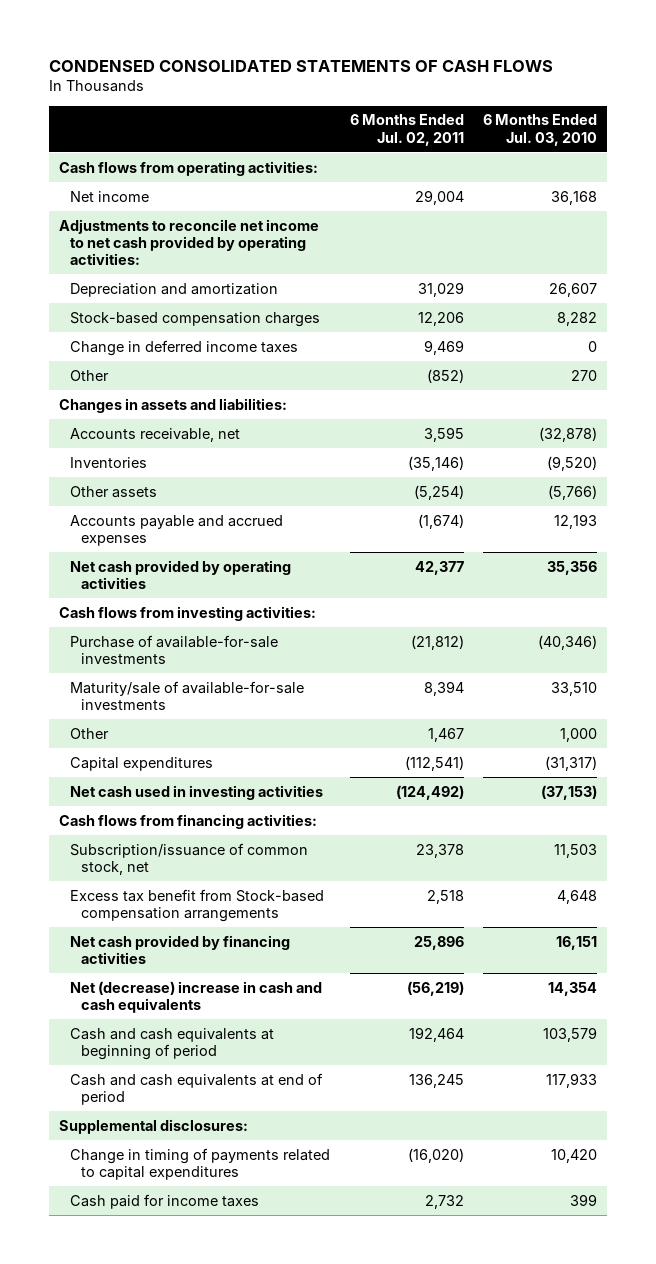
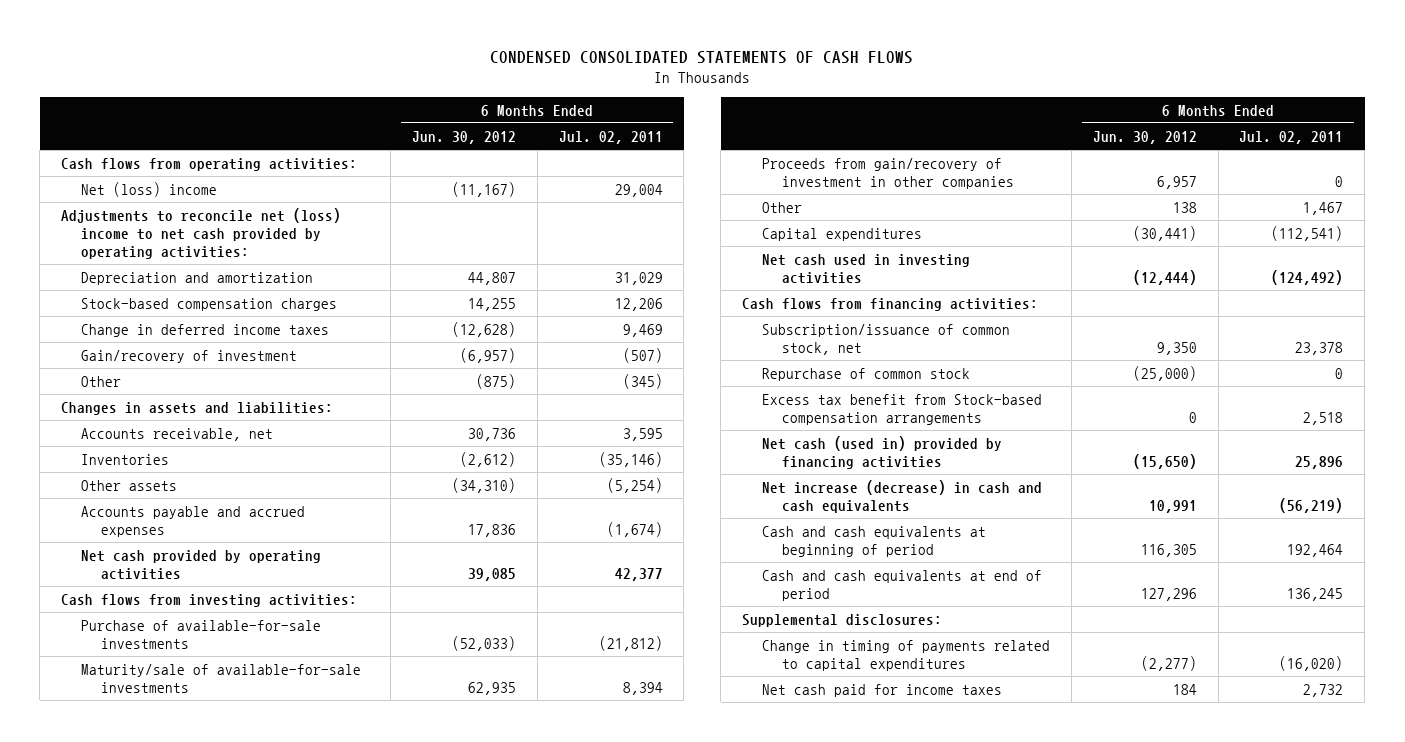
[483,114,598,146] 6 Months Ended Jul. 03, 2010 -> none
none -> [411,130,516,144] Jun. 30, 2012
[69,190,149,202] Net income -> [81,181,218,197] Net (loss) income
[59,218,320,265] Adjustments to reconcile net income to net cash provided by operating activities: -> [61,207,342,259] Adjustments to reconcile net (loss) income to net cash provided by operating activities:
none -> [81,349,298,363] Gain/recovery of investment
[426,368,464,383] (852) -> [622,373,663,389] (345)
none -> [761,157,1014,189] Proceeds from gain/recovery of investment in other companies
none -> [761,367,970,381] Repurchase of common stock
[69,934,290,964] Net cash provided by financing activities -> [761,435,1002,469] Net cash (used in) provided by financing activities
[69,980,322,1013] Net (decrease) increase in cash and cash equivalents -> [761,479,1042,513] Net increase (decrease) in cash and cash equivalents
[69,1193,259,1209] Cash paid for income taxes -> [761,683,1002,697] Net cash paid for income taxes

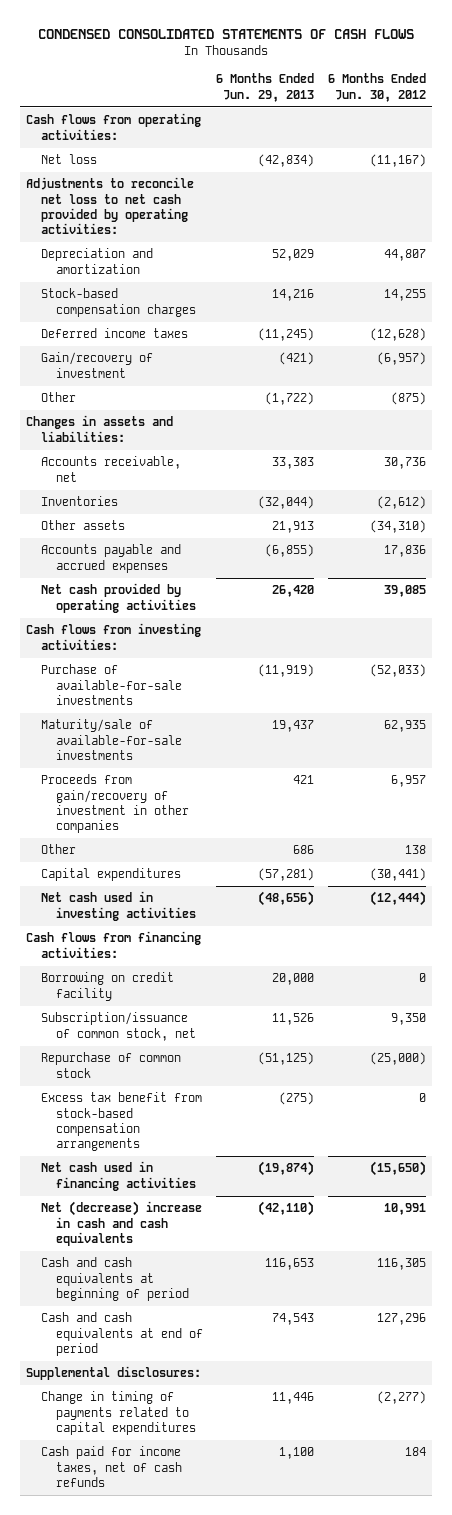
[558,130,663,144] Jul. 02, 2011 -> none
none -> [216,73,315,102] 6 Months Ended Jun. 29, 2013
[81,181,218,197] Net (loss) income -> [41,154,98,165] Net loss
[61,207,342,259] Adjustments to reconcile net (loss) income to net cash provided by operating activities: -> [26,177,195,235] Adjustments to reconcile net loss to net cash provided by operating activities:
[81,323,330,337] Change in deferred income taxes -> [41,328,189,339] Deferred income taxes
none -> [41,972,175,1001] Borrowing on credit facility
[761,393,1042,425] Excess tax benefit from Stock-based compensation arrangements -> [41,1092,203,1152] Excess tax benefit from stock-based compensation arrangements
[761,435,1002,469] Net cash (used in) provided by financing activities -> [41,1161,196,1191] Net cash used in financing activities
[761,479,1042,513] Net increase (decrease) in cash and cash equivalents -> [41,1201,203,1247] Net (decrease) increase in cash and cash equivalents
[761,683,1002,697] Net cash paid for income taxes -> [41,1446,182,1488] Cash paid for income taxes, net of cash refunds

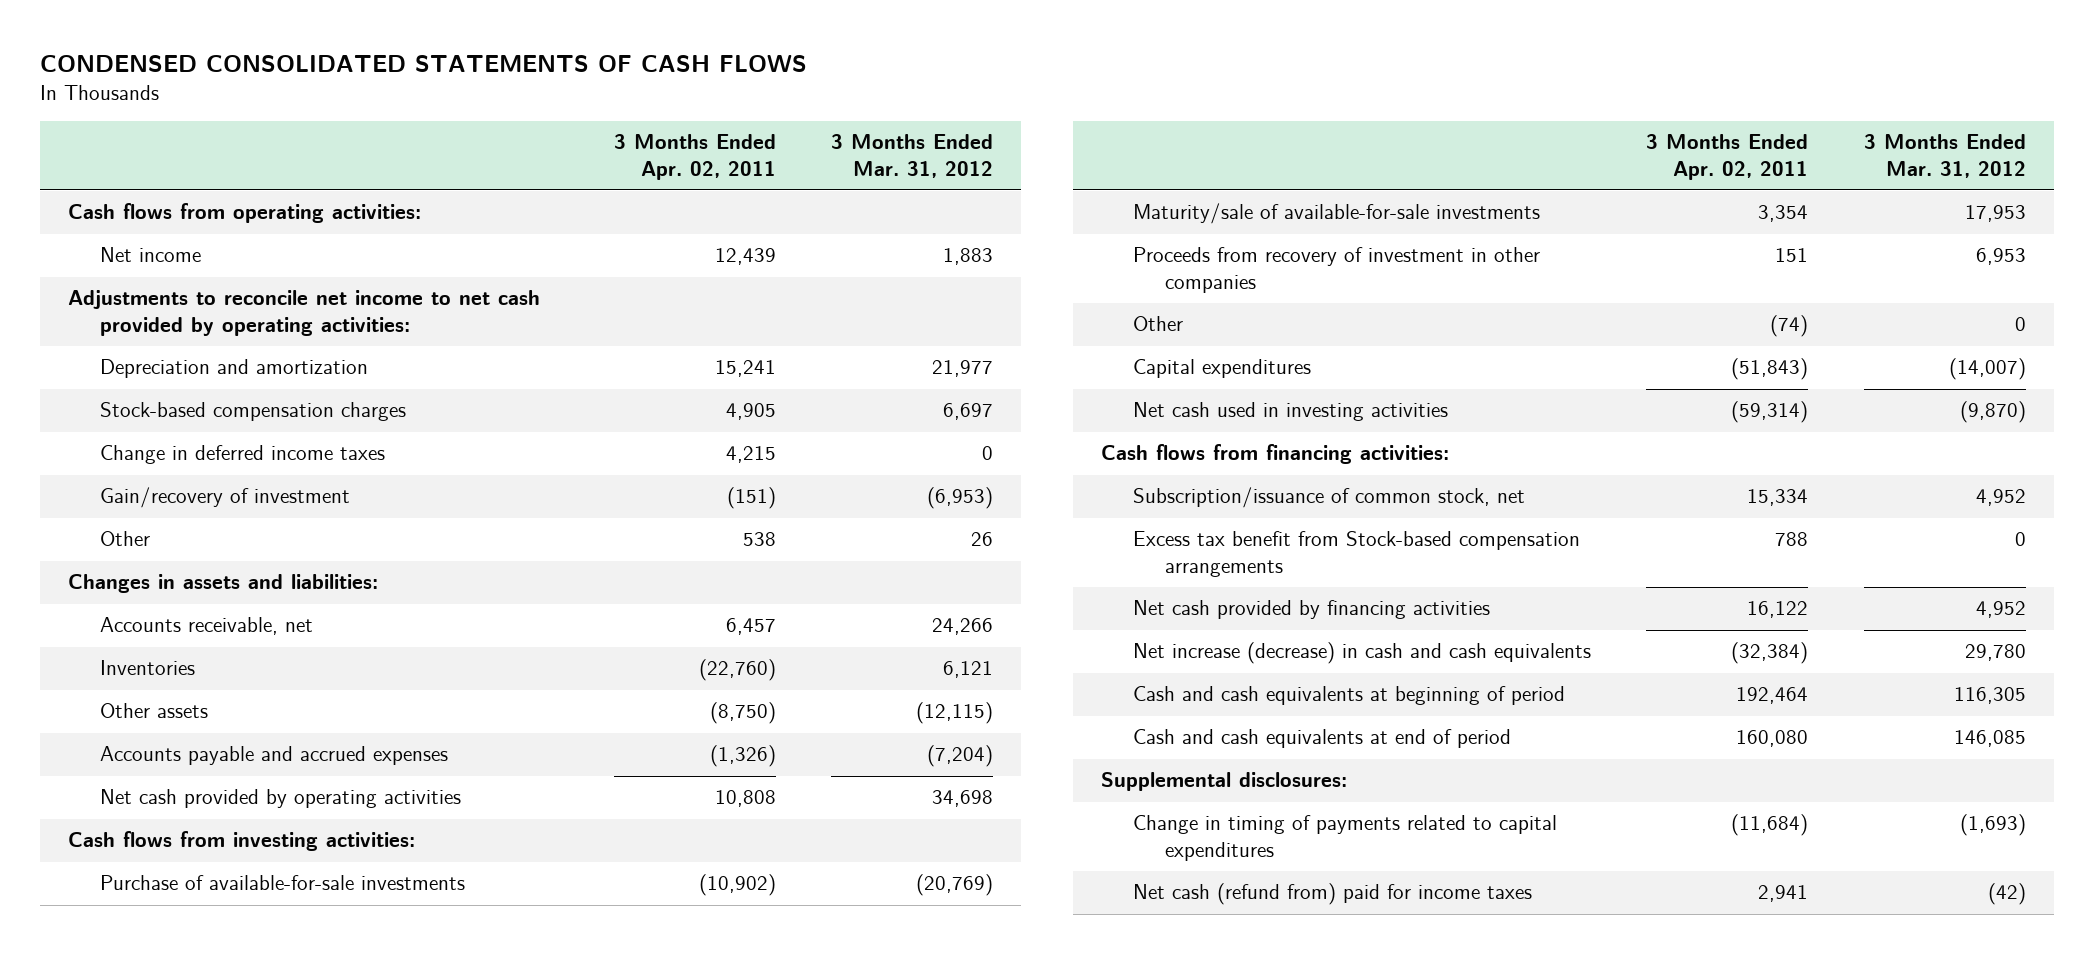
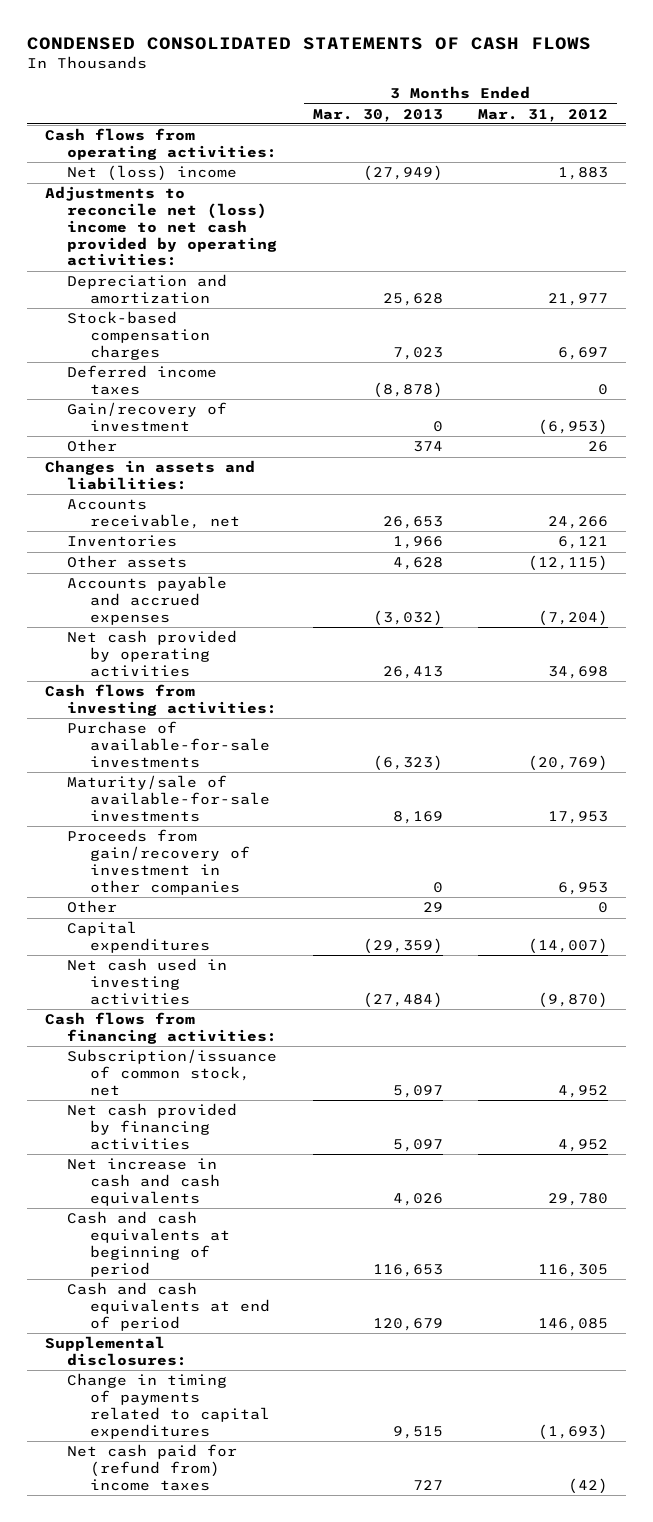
[613,134,776,180] 3 Months Ended Apr. 02, 2011 -> none
none -> [312,108,443,122] Mar. 30, 2013
[99,247,201,263] Net income -> [67,165,238,182] Net (loss) income
[67,290,540,337] Adjustments to reconcile net income to net cash provided by operating activities: -> [44,186,278,267] Adjustments to reconcile net (loss) income to net cash provided by operating activities:
[99,445,385,465] Change in deferred income taxes -> [67,365,218,396] Deferred income taxes
[1132,247,1540,294] Proceeds from recovery of investment in other companies -> [67,829,251,895] Proceeds from gain/recovery of investment in other companies
[1132,531,1580,578] Excess tax benefit from Stock-based compensation arrangements -> none
[1132,642,1591,665] Net increase (decrease) in cash and cash equivalents -> [67,1158,221,1206] Net increase in cash and cash equivalents
[1132,883,1532,906] Net cash (refund from) paid for income taxes -> [67,1444,238,1491] Net cash paid for (refund from) income taxes

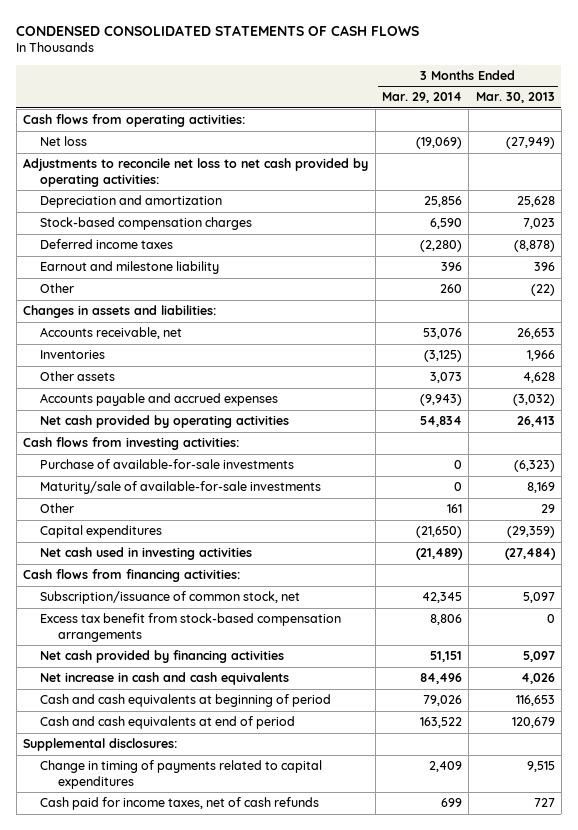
[478,108,609,122] Mar. 31, 2012 -> none
none -> [381,92,462,104] Mar. 29, 2014
[67,165,238,182] Net (loss) income -> [40,136,88,147] Net loss
[44,186,278,267] Adjustments to reconcile net (loss) income to net cash provided by operating activities: -> [23,158,369,187] Adjustments to reconcile net loss to net cash provided by operating activities:
[67,402,228,433] Gain/recovery of investment -> none
none -> [40,261,220,275] Earnout and milestone liability
[412,441,443,453] 374 -> [530,284,555,297] (22)
[67,829,251,895] Proceeds from gain/recovery of investment in other companies -> none
none -> [40,613,342,642] Excess tax benefit from stock-based compensation arrangements
[67,1444,238,1491] Net cash paid for (refund from) income taxes -> [40,797,320,811] Cash paid for income taxes, net of cash refunds

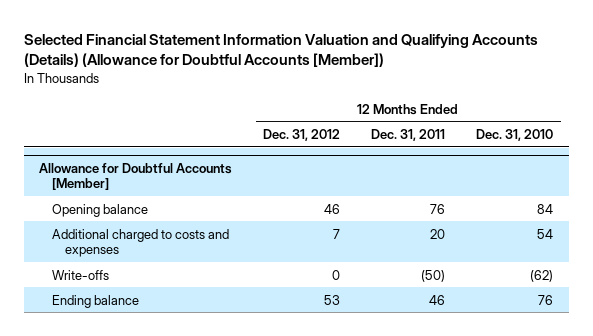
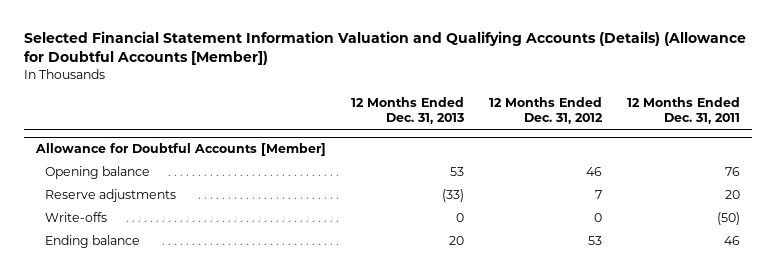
[476,129,554,142] Dec. 31, 2010 -> none
none -> [350,96,464,124] 12 Months Ended Dec. 31, 2013
[52,228,230,257] Additional charged to costs and expenses -> [45,188,177,202] Reserve adjustments

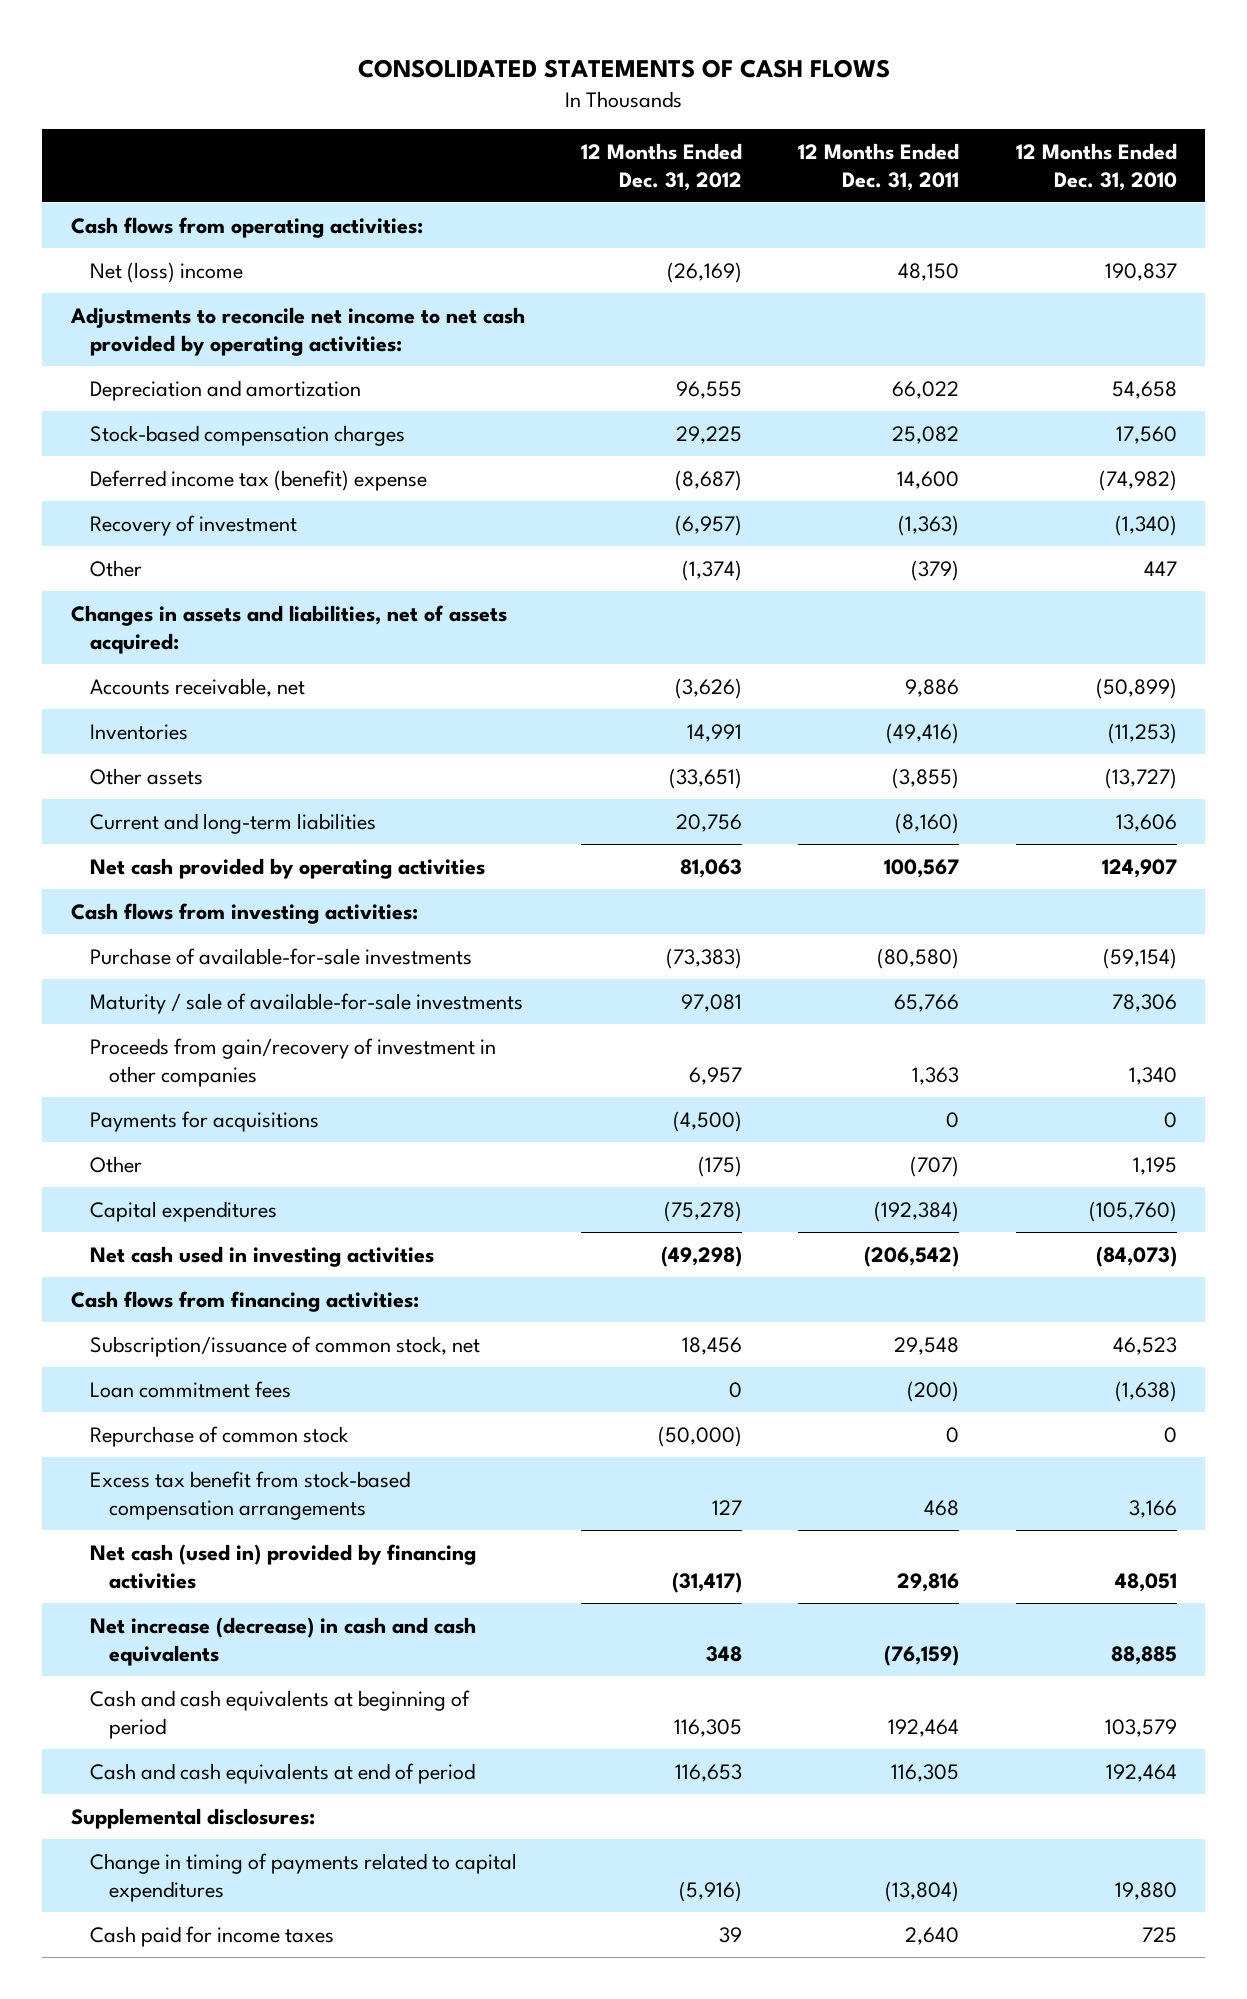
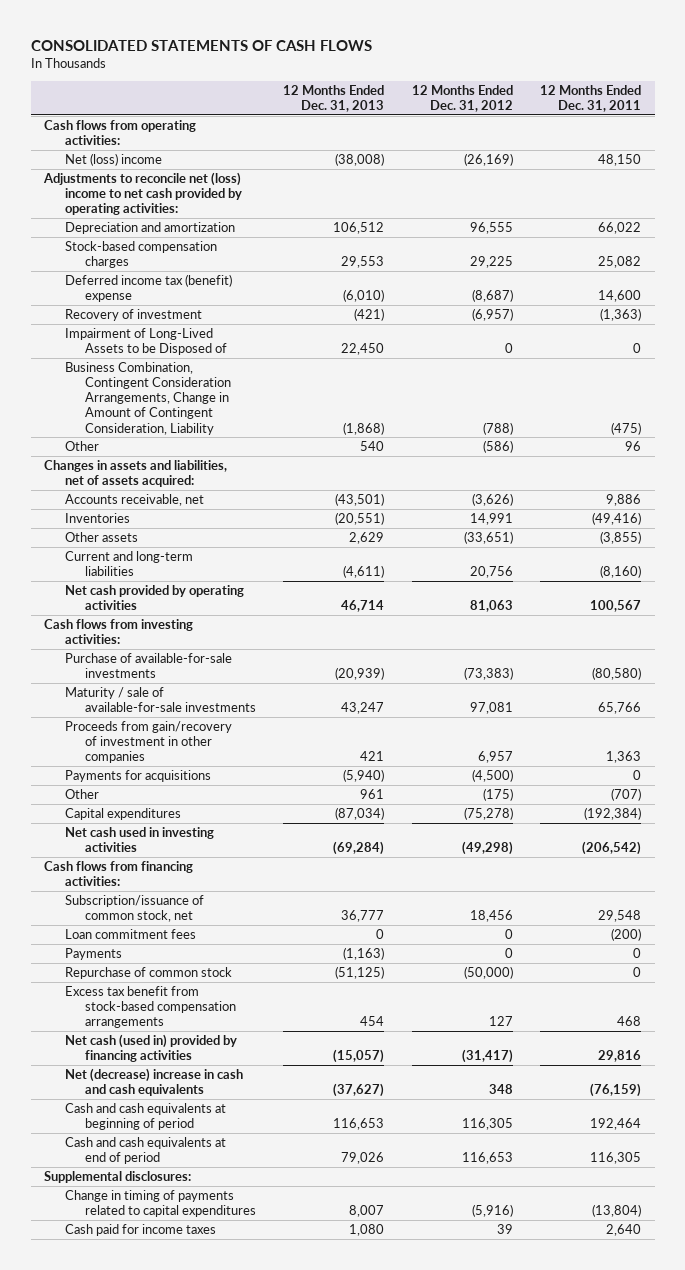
[1015,142,1177,191] 12 Months Ended Dec. 31, 2010 -> none
none -> [283,84,385,113] 12 Months Ended Dec. 31, 2013
[69,306,525,356] Adjustments to reconcile net income to net cash provided by operating activities: -> [43,172,242,216] Adjustments to reconcile net (loss) income to net cash provided by operating activities:
none -> [64,328,227,356] Impairment of Long-Lived Assets to be Disposed of
none -> [64,362,231,435] Business Combination, Contingent Consideration Arrangements, Change in Amount of Contingent Consideration, Liability
[681,559,742,581] (1,374) -> [482,440,513,454] (586)
[911,559,960,581] (379) -> [624,441,641,452] 96
none -> [64,948,122,961] Payments
[89,1616,476,1666] Net increase (decrease) in cash and cash equivalents -> [64,1068,243,1097] Net (decrease) increase in cash and cash equivalents

